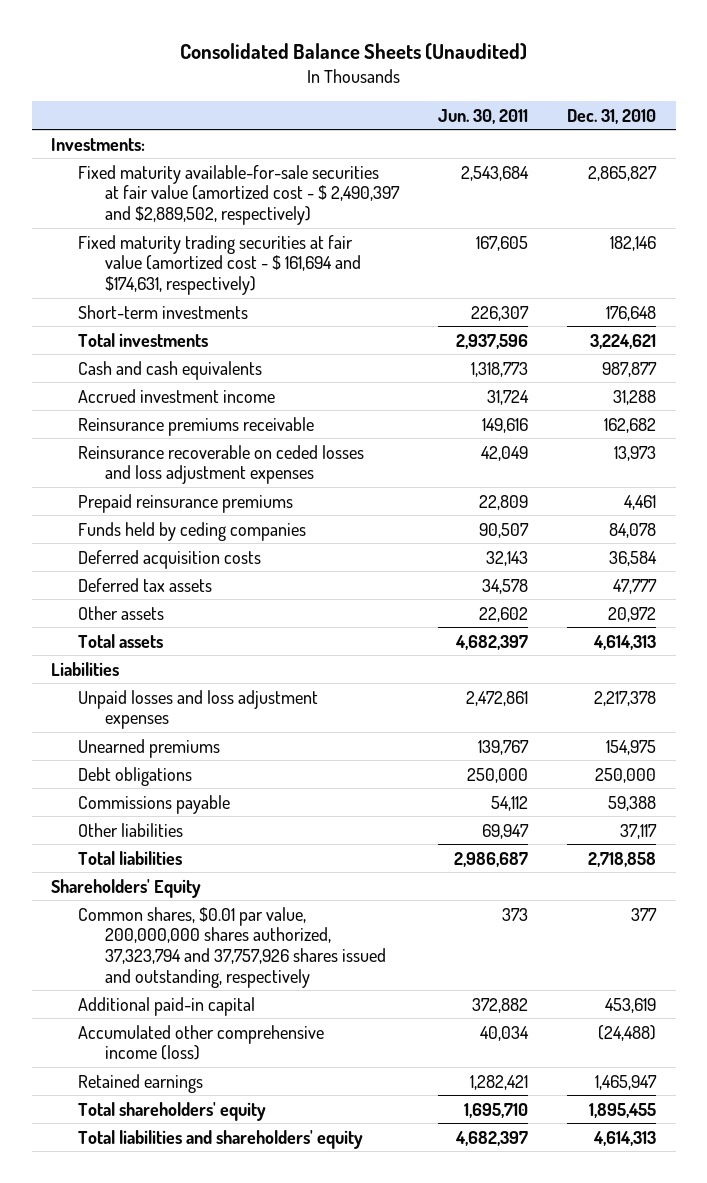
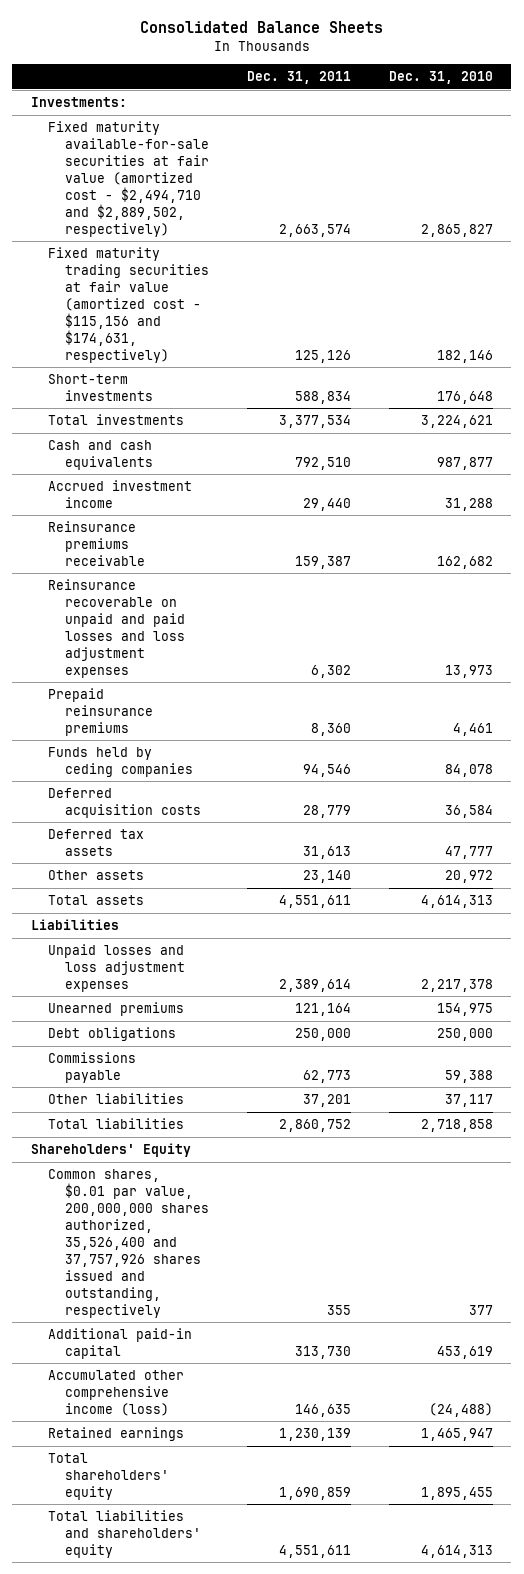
[179,43,527,61] Consolidated Balance Sheets (Unaudited) -> [139,20,383,33] Consolidated Balance Sheets
[438,108,529,124] Jun. 30, 2011 -> none
none -> [246,71,351,85] Dec. 31, 2011
[78,164,401,226] Fixed maturity available-for-sale securities at fair value (amortized cost - $ 2,490,397 and $2,889,502, respectively) -> [48,121,209,237] Fixed maturity available-for-sale securities at fair value (amortized cost - $2,494,710 and $2,889,502, respectively)
[78,234,362,296] Fixed maturity trading securities at fair value (amortized cost - $ 161,694 and $174,631, respectively) -> [48,247,209,363] Fixed maturity trading securities at fair value (amortized cost - $115,156 and $174,631, respectively)
[78,444,365,485] Reinsurance recoverable on ceded losses and loss adjustment expenses -> [48,579,185,678] Reinsurance recoverable on unpaid and paid losses and loss adjustment expenses
[78,906,387,988] Common shares, $0.01 par value, 200,000,000 shares authorized, 37,323,794 and 37,757,926 shares issued and outstanding, respectively -> [48,1169,209,1318] Common shares, $0.01 par value, 200,000,000 shares authorized, 35,526,400 and 37,757,926 shares issued and outstanding, respectively

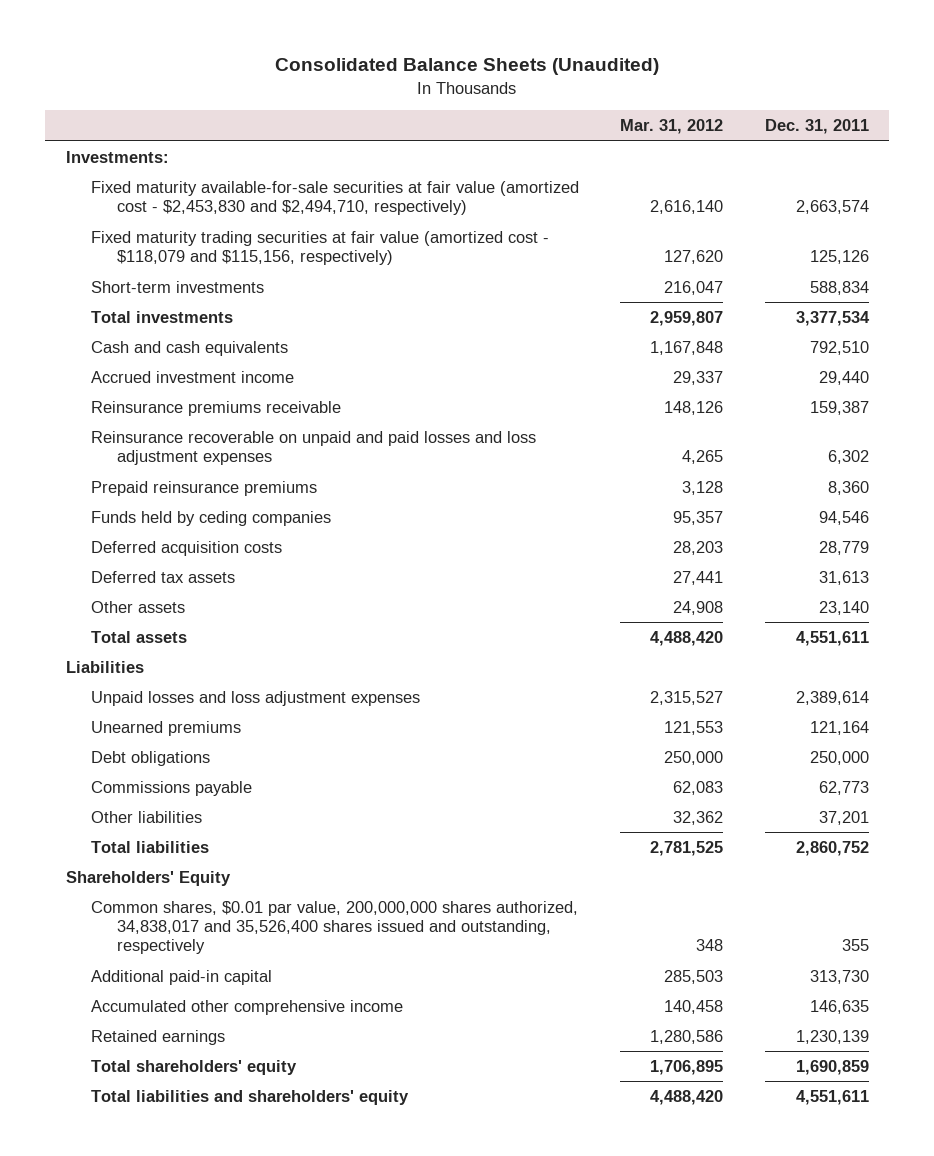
[139,20,383,33] Consolidated Balance Sheets -> [275,58,660,76] Consolidated Balance Sheets (Unaudited)
[388,71,493,85] Dec. 31, 2010 -> none
none -> [620,119,724,135] Mar. 31, 2012
[48,121,209,237] Fixed maturity available-for-sale securities at fair value (amortized cost - $2,494,710 and $2,889,502, respectively) -> [91,180,580,216] Fixed maturity available-for-sale securities at fair value (amortized cost - $2,453,830 and $2,494,710, respectively)
[48,247,209,363] Fixed maturity trading securities at fair value (amortized cost - $115,156 and $174,631, respectively) -> [91,230,550,266] Fixed maturity trading securities at fair value (amortized cost - $118,079 and $115,156, respectively)
[48,1169,209,1318] Common shares, $0.01 par value, 200,000,000 shares authorized, 35,526,400 and 37,757,926 shares issued and outstanding, respectively -> [91,900,579,955] Common shares, $0.01 par value, 200,000,000 shares authorized, 34,838,017 and 35,526,400 shares issued and outstanding, respectively
[48,1370,185,1417] Accumulated other comprehensive income (loss) -> [91,999,404,1015] Accumulated other comprehensive income

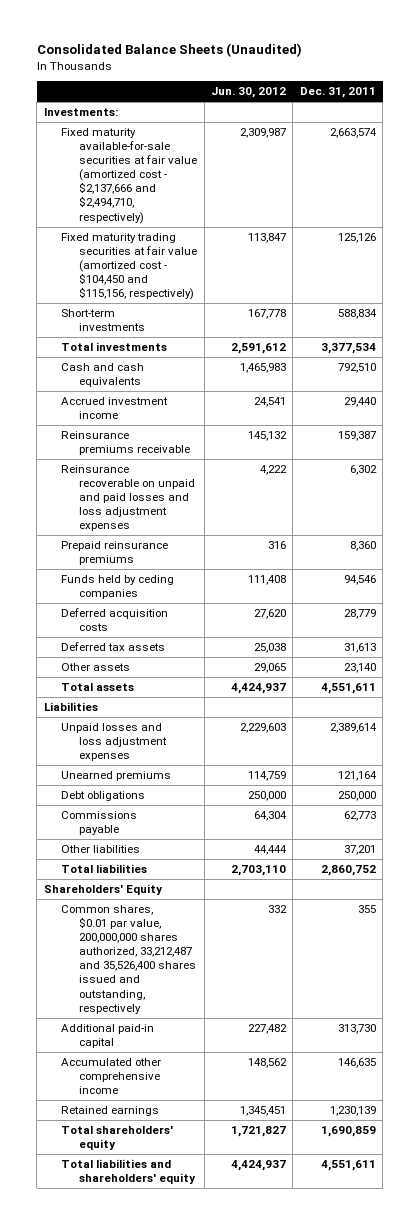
[620,119,724,135] Mar. 31, 2012 -> none
none -> [210,87,286,99] Jun. 30, 2012
[91,180,580,216] Fixed maturity available-for-sale securities at fair value (amortized cost - $2,453,830 and $2,494,710, respectively) -> [61,128,198,224] Fixed maturity available-for-sale securities at fair value (amortized cost - $2,137,666 and $2,494,710, respectively)
[91,230,550,266] Fixed maturity trading securities at fair value (amortized cost - $118,079 and $115,156, respectively) -> [61,233,198,301] Fixed maturity trading securities at fair value (amortized cost - $104,450 and $115,156, respectively)
[91,900,579,955] Common shares, $0.01 par value, 200,000,000 shares authorized, 34,838,017 and 35,526,400 shares issued and outstanding, respectively -> [61,905,197,1014] Common shares, $0.01 par value, 200,000,000 shares authorized, 33,212,487 and 35,526,400 shares issued and outstanding, respectively

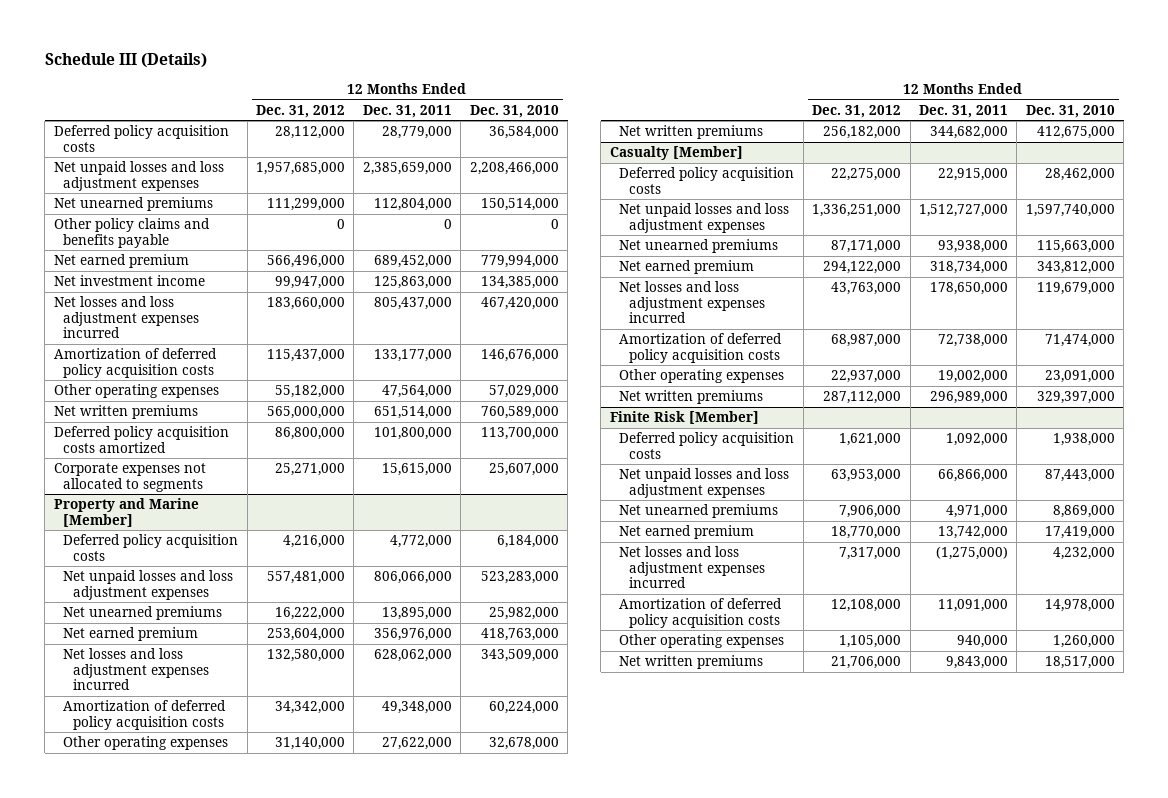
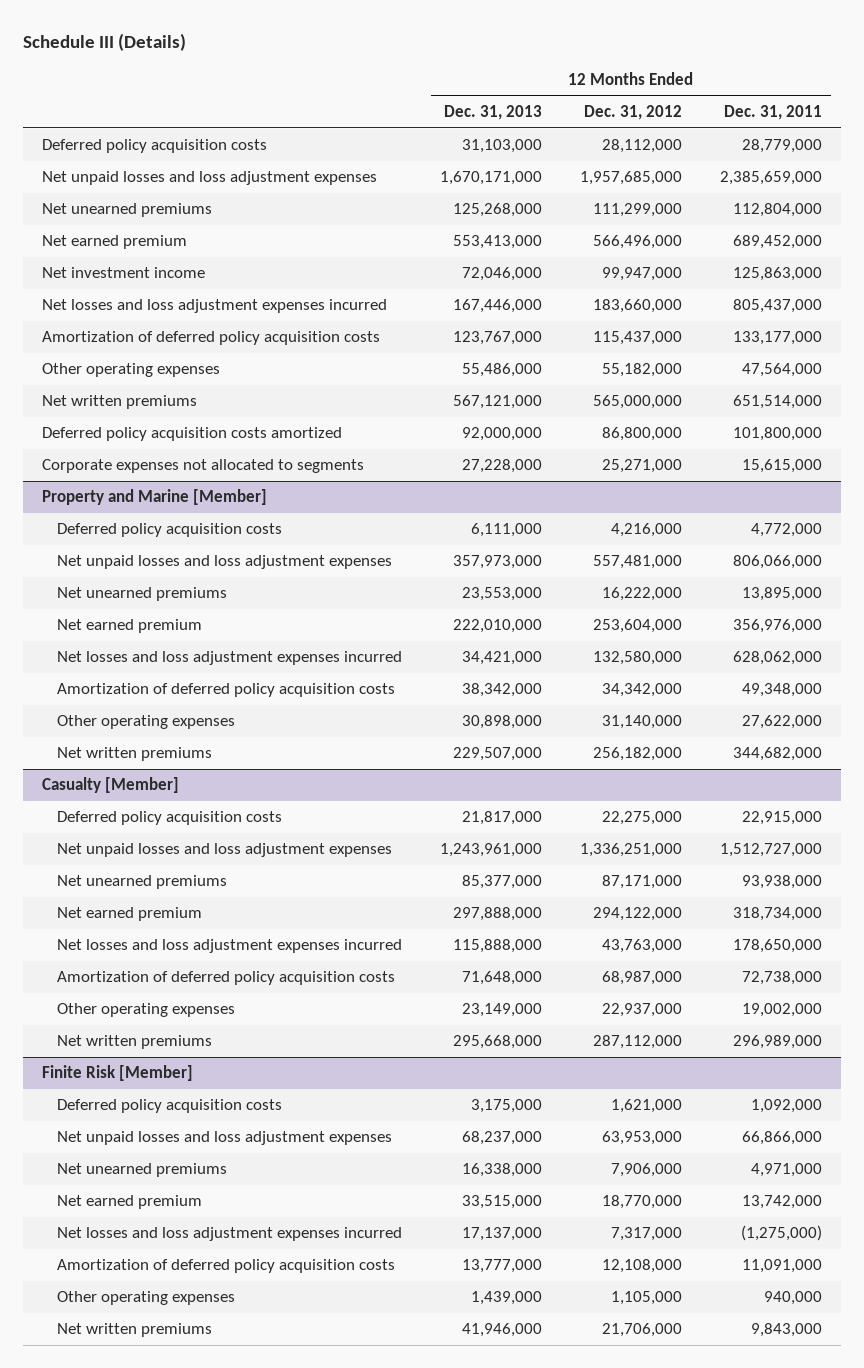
[469,104,559,118] Dec. 31, 2010 -> none
none -> [444,105,543,121] Dec. 31, 2013
[53,218,210,248] Other policy claims and benefits payable -> none

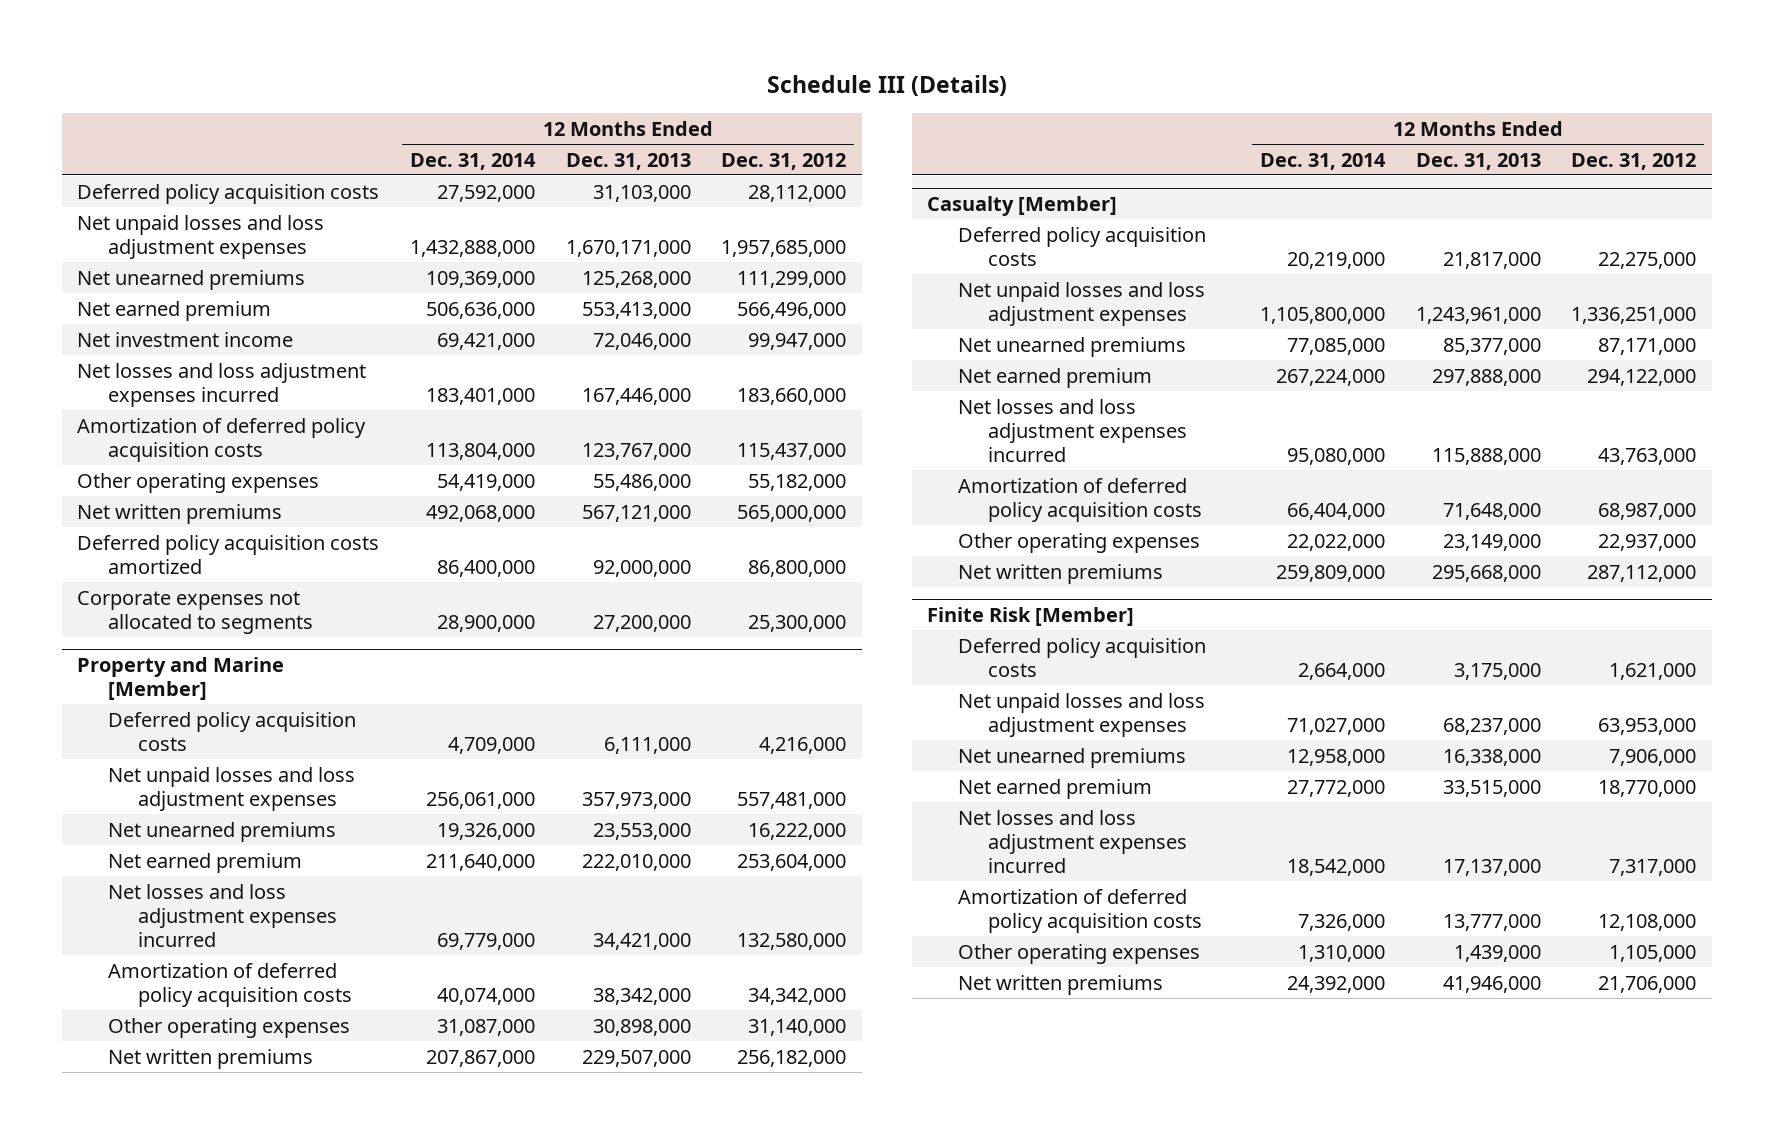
[723,105,822,121] Dec. 31, 2011 -> none
none -> [409,152,536,170] Dec. 31, 2014
[462,459,543,474] 27,228,000 -> [592,614,691,632] 27,200,000
[601,459,682,474] 25,271,000 -> [748,614,847,632] 25,300,000

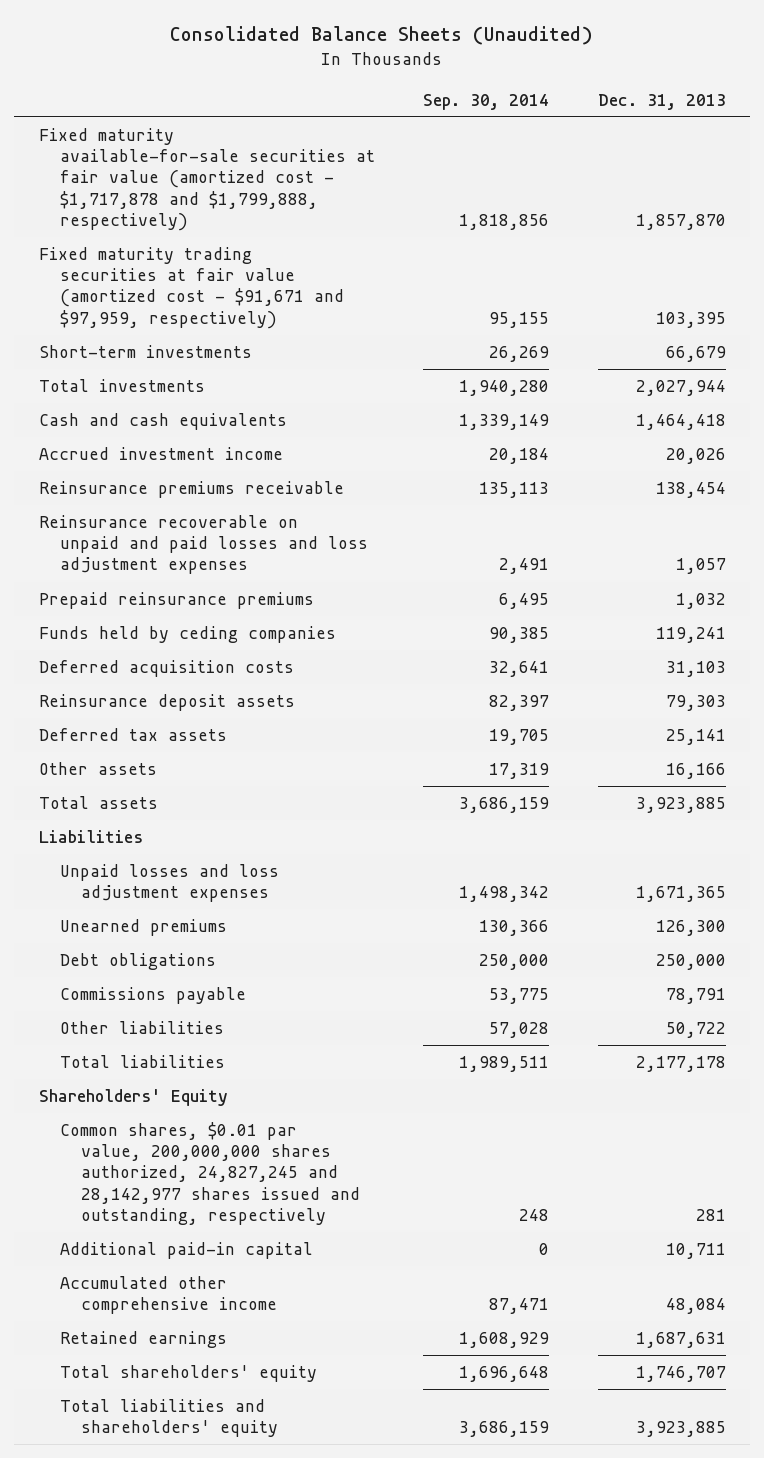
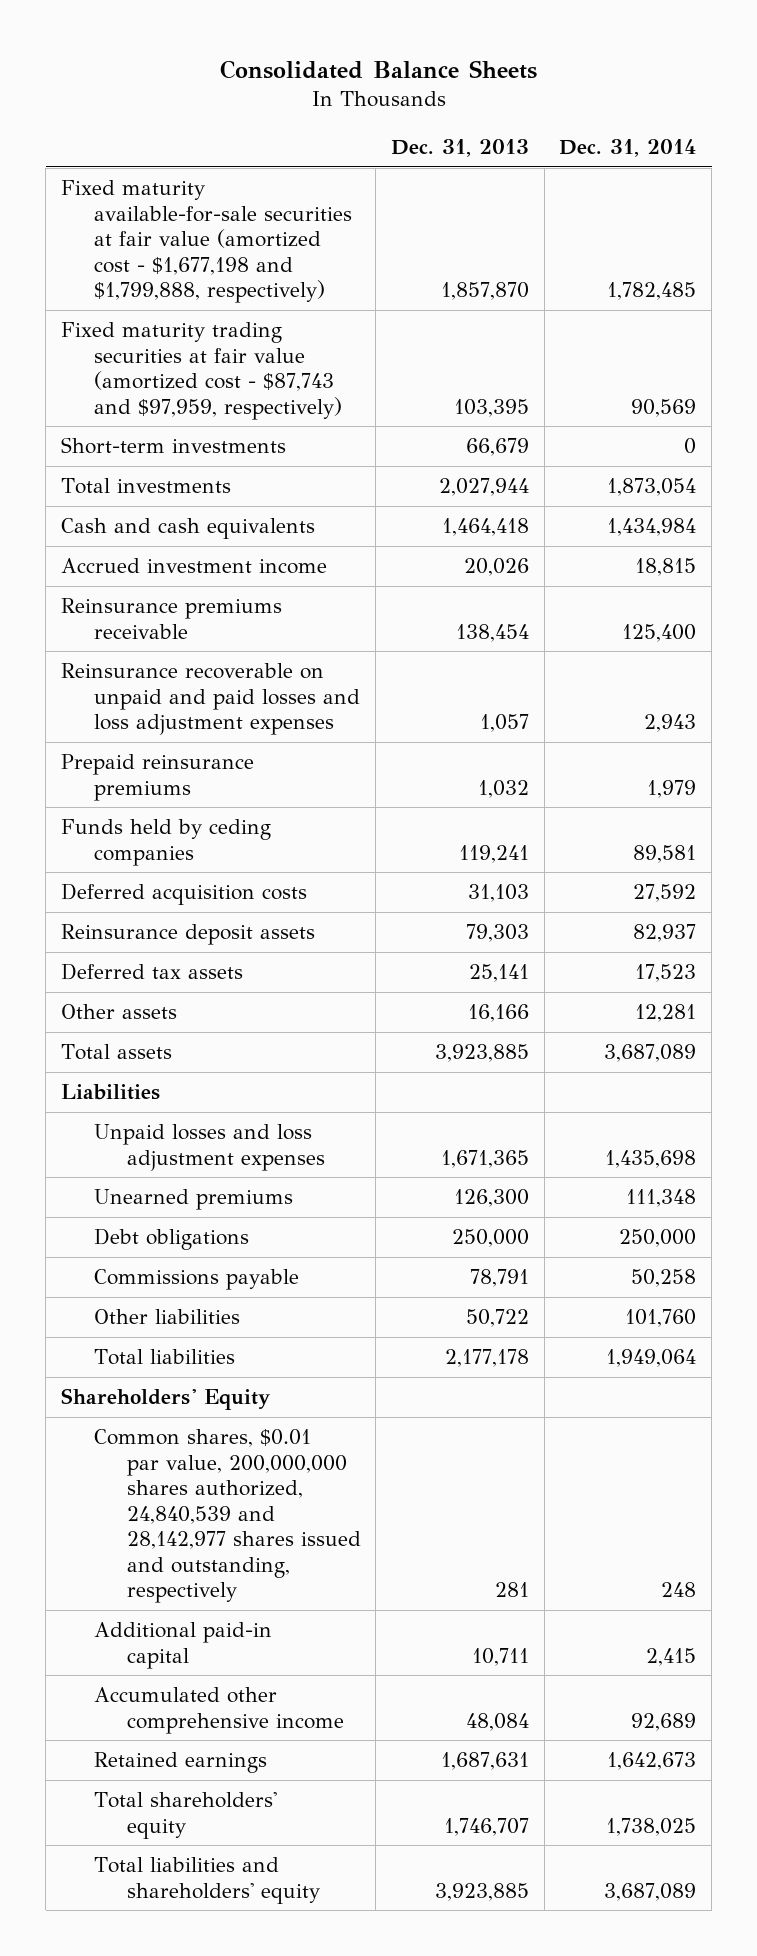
[170,26,594,46] Consolidated Balance Sheets (Unaudited) -> [219,59,537,79] Consolidated Balance Sheets
[423,93,550,110] Sep. 30, 2014 -> none
none -> [559,138,697,157] Dec. 31, 2014
[38,128,375,231] Fixed maturity available-for-sale securities at fair value (amortized cost - $1,717,878 and $1,799,888, respectively) -> [60,180,352,304] Fixed maturity available-for-sale securities at fair value (amortized cost - $1,677,198 and $1,799,888, respectively)
[38,247,344,329] Fixed maturity trading securities at fair value (amortized cost - $91,671 and $97,959, respectively) -> [60,322,342,420] Fixed maturity trading securities at fair value (amortized cost - $87,743 and $97,959, respectively)
[59,1122,360,1225] Common shares, $0.01 par value, 200,000,000 shares authorized, 24,827,245 and 28,142,977 shares issued and outstanding, respectively -> [93,1429,361,1604] Common shares, $0.01 par value, 200,000,000 shares authorized, 24,840,539 and 28,142,977 shares issued and outstanding, respectively

